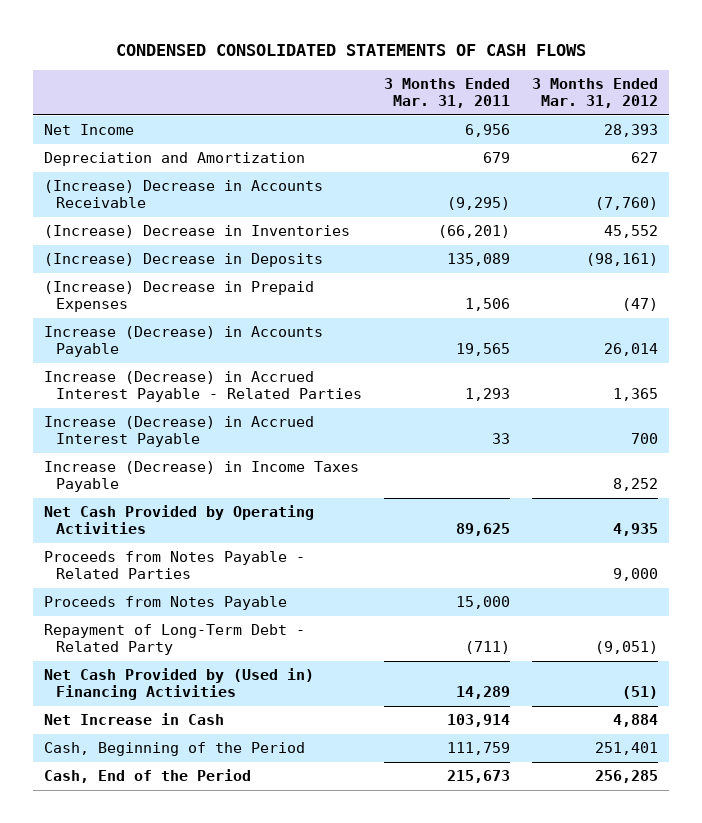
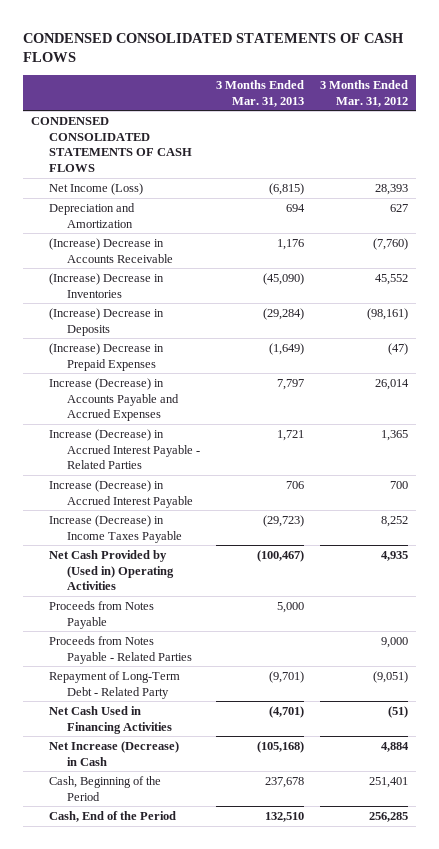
[384,78,511,108] 3 Months Ended Mar. 31, 2011 -> none
none -> [215,80,304,107] 3 Months Ended Mar. 31, 2013
none -> [30,116,192,173] CONDENSED CONSOLIDATED STATEMENTS OF CASH FLOWS
[44,124,135,136] Net Income -> [48,182,143,195] Net Income (Loss)
[44,326,324,358] Increase (Decrease) in Accounts Payable -> [48,377,179,422] Increase (Decrease) in Accounts Payable and Accrued Expenses
[44,505,315,535] Net Cash Provided by Operating Activities -> [48,549,174,591] Net Cash Provided by (Used in) Operating Activities
[44,551,306,580] Proceeds from Notes Payable - Related Parties -> [48,635,192,664] Proceeds from Notes Payable - Related Parties
[44,668,315,701] Net Cash Provided by (Used in) Financing Activities -> [48,705,172,734] Net Cash Used in Financing Activities
[44,713,225,726] Net Increase in Cash -> [48,740,179,766] Net Increase (Decrease) in Cash

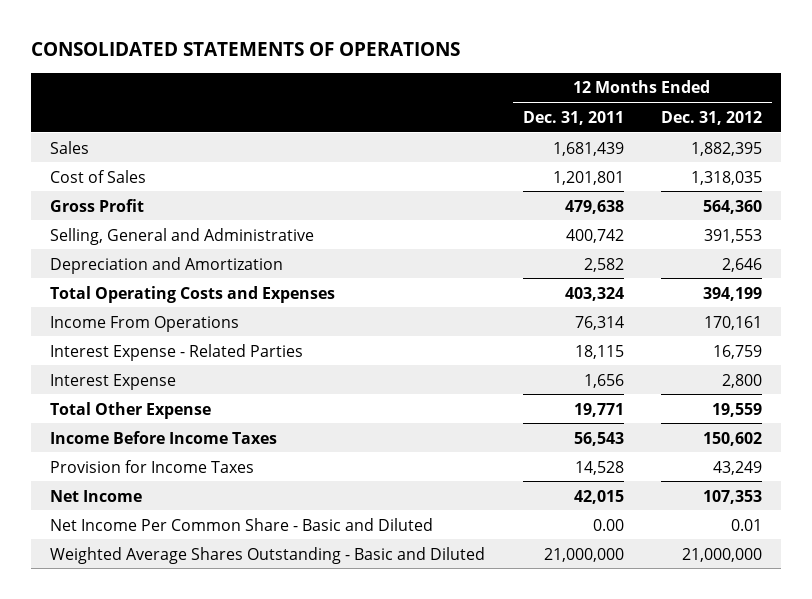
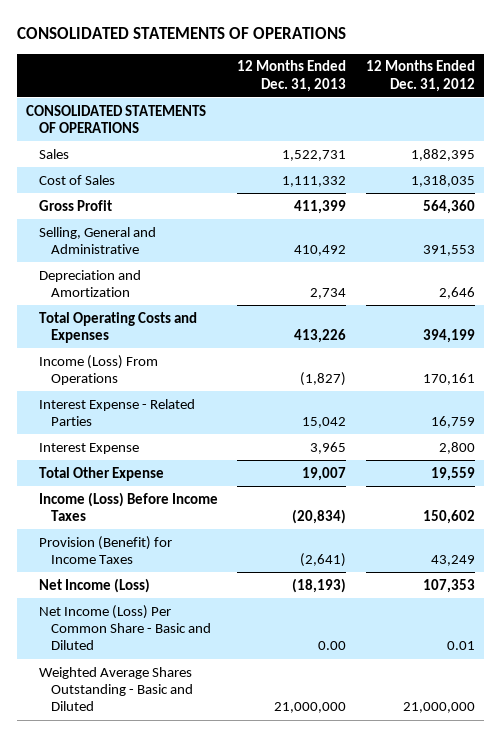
[522,110,624,125] Dec. 31, 2011 -> none
none -> [237,60,347,92] 12 Months Ended Dec. 31, 2013
none -> [26,104,207,133] CONSOLIDATED STATEMENTS OF OPERATIONS
[50,315,240,332] Income From Operations -> [38,354,158,385] Income (Loss) From Operations
[50,430,278,444] Income Before Income Taxes -> [38,491,218,521] Income (Loss) Before Income Taxes
[50,459,255,473] Provision for Income Taxes -> [38,535,172,564] Provision (Benefit) for Income Taxes
[50,489,143,502] Net Income -> [38,577,150,593] Net Income (Loss)
[50,517,434,531] Net Income Per Common Share - Basic and Diluted -> [38,604,211,651] Net Income (Loss) Per Common Share - Basic and Diluted

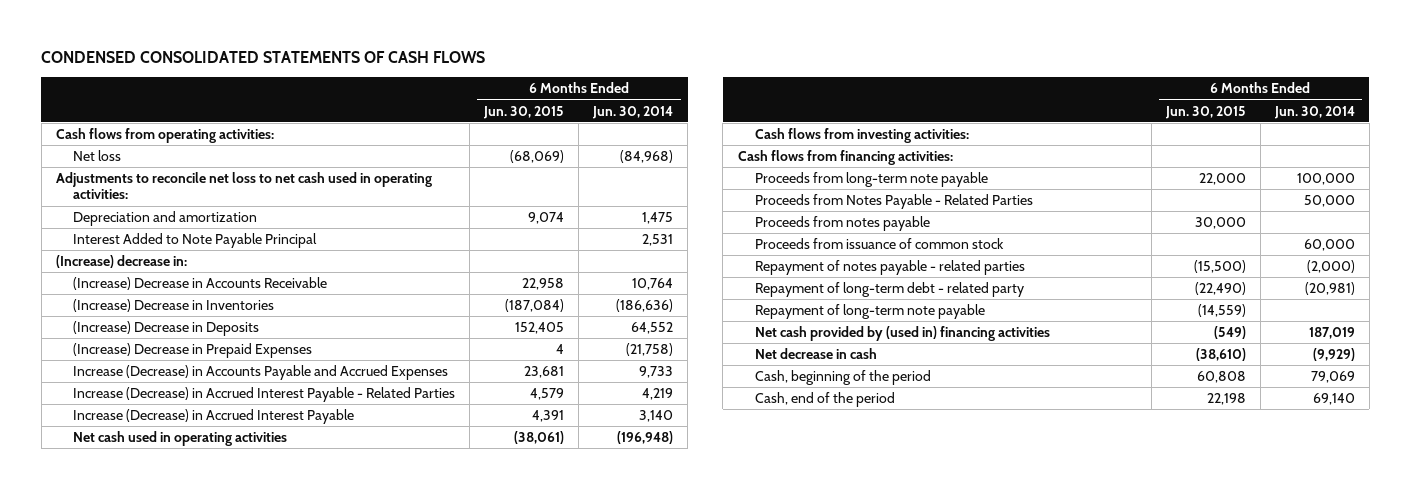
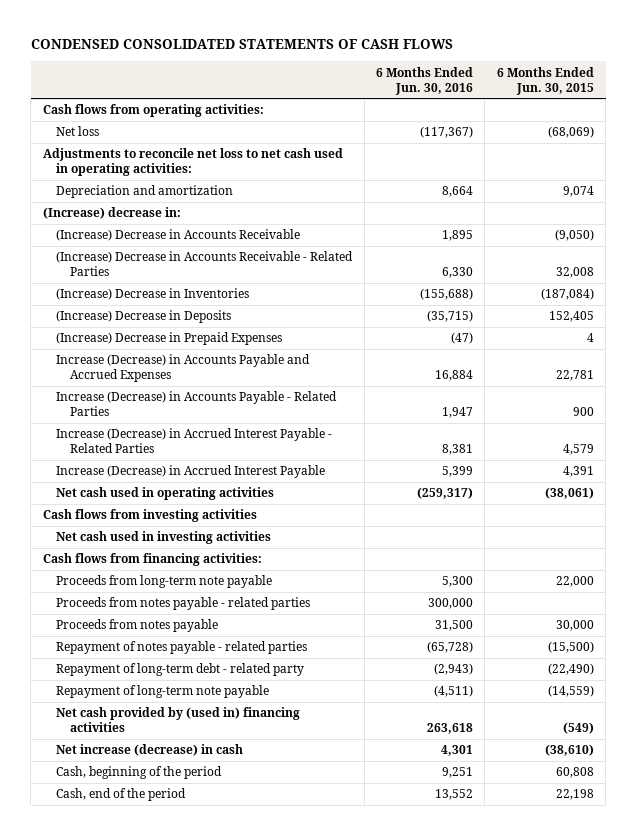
[592,105,674,119] Jun. 30, 2014 -> none
none -> [375,66,473,95] 6 Months Ended Jun. 30, 2016
[73,233,318,249] Interest Added to Note Payable Principal -> none
[522,278,565,291] 22,958 -> [554,229,594,242] (9,050)
none -> [56,251,354,277] (Increase) Decrease in Accounts Receivable - Related Parties
[524,366,565,379] 23,681 -> [555,370,594,382] 22,781
none -> [56,391,338,417] Increase (Decrease) in Accounts Payable - Related Parties
none -> [42,509,257,523] Cash flows from investing activities
[754,128,969,144] Cash flows from investing activities: -> [56,531,272,545] Net cash used in investing activities
[754,194,1033,210] Proceeds from Notes Payable - Related Parties -> [56,597,311,611] Proceeds from notes payable - related parties
[754,238,1004,250] Proceeds from issuance of common stock -> none
[754,348,877,360] Net decrease in cash -> [56,744,244,757] Net increase (decrease) in cash

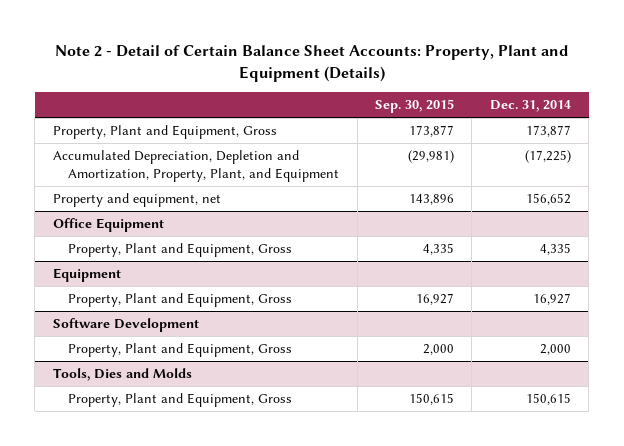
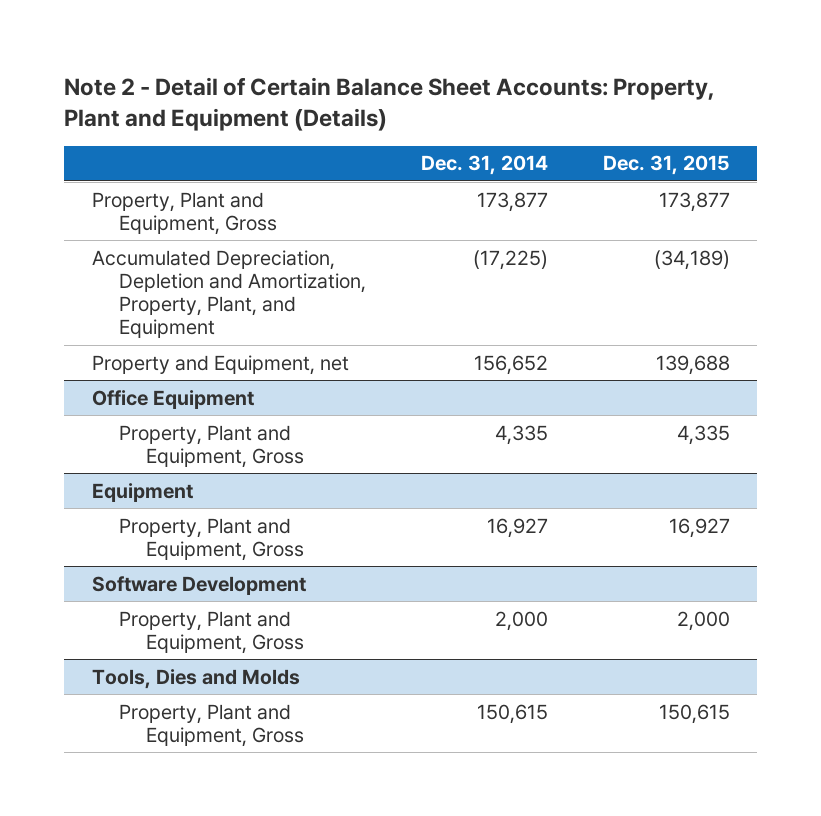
[375,99,455,114] Sep. 30, 2015 -> none
none -> [602,155,730,176] Dec. 31, 2015
[52,193,221,208] Property and equipment, net -> [91,354,349,375] Property and Equipment, net

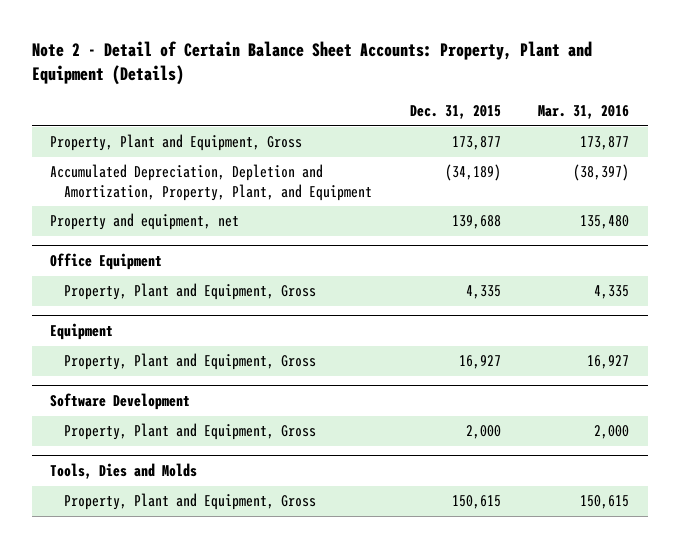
[420,155,548,176] Dec. 31, 2014 -> none
none -> [538,105,630,120] Mar. 31, 2016
[91,354,349,375] Property and Equipment, net -> [50,213,240,231] Property and equipment, net

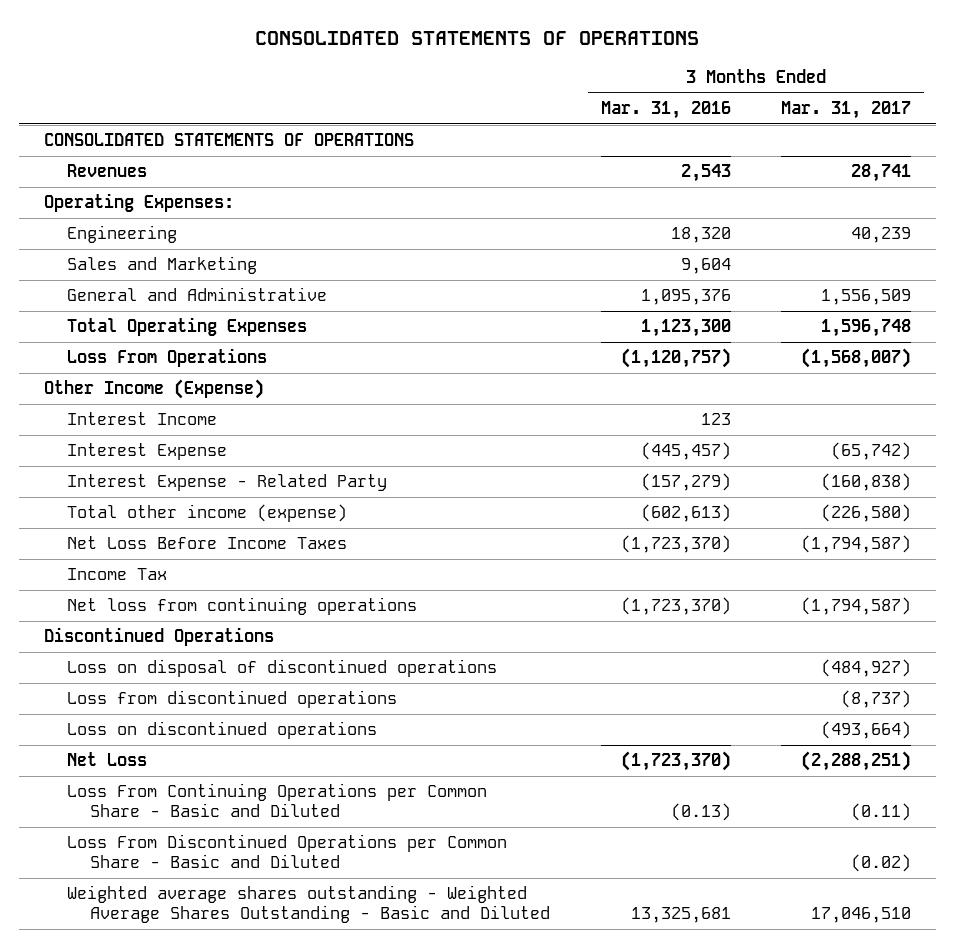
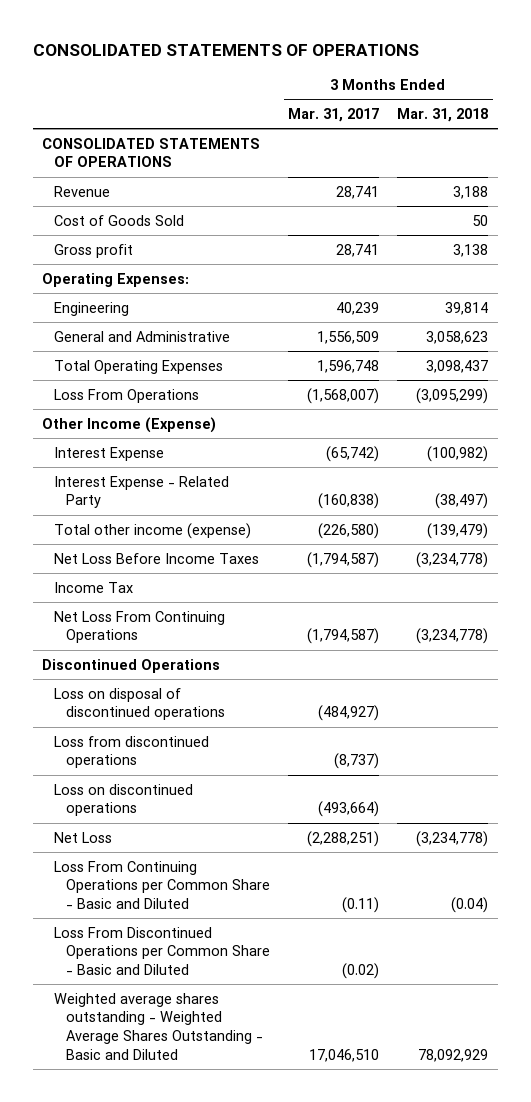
[600,101,731,120] Mar. 31, 2016 -> none
none -> [397,108,489,123] Mar. 31, 2018
[67,164,148,178] Revenues -> [54,185,111,197] Revenue
none -> [54,214,185,226] Cost of Goods Sold
none -> [54,243,134,258] Gross profit
[67,256,258,275] Sales and Marketing -> none
[67,412,218,426] Interest Income -> none
[67,597,418,616] Net loss from continuing operations -> [54,610,226,644] Net Loss From Continuing Operations

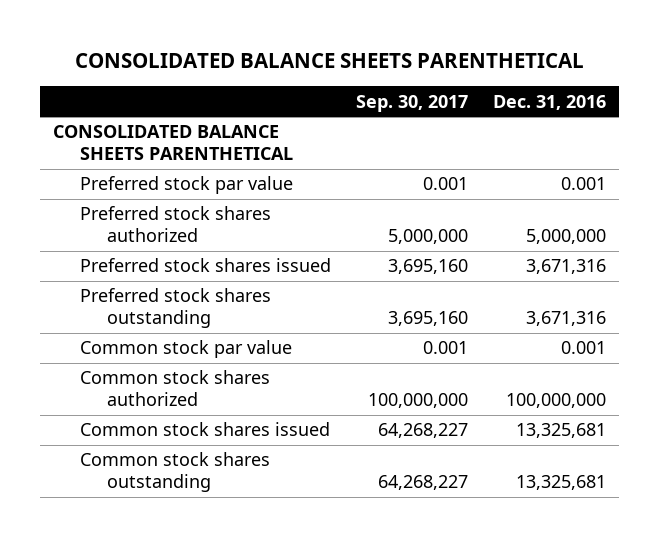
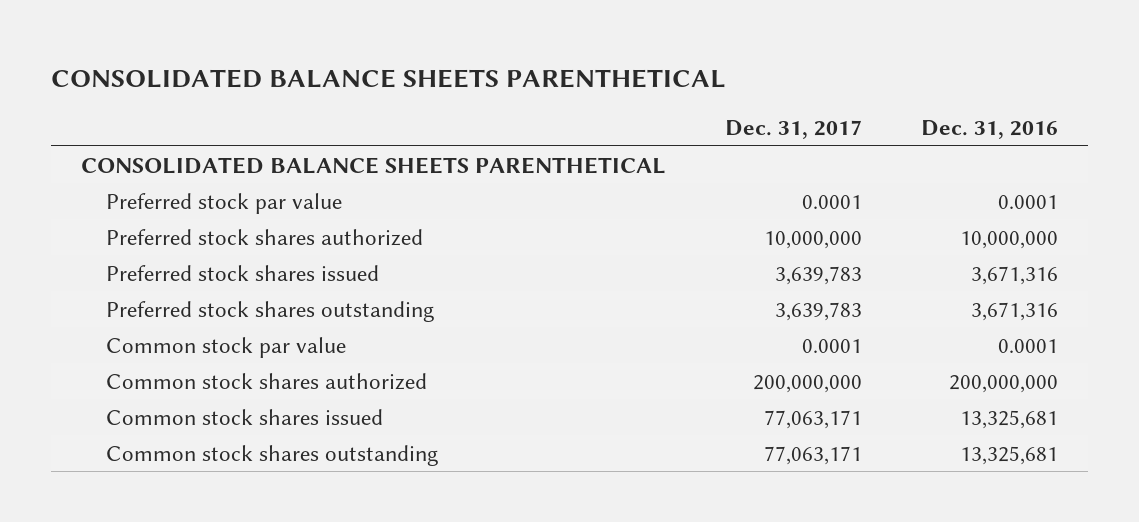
[356,94,469,112] Sep. 30, 2017 -> none
none -> [725,120,863,140] Dec. 31, 2017
[561,177,607,191] 0.001 -> [998,194,1059,209] 0.0001
[526,229,607,245] 5,000,000 -> [960,230,1059,249] 10,000,000
[561,341,607,355] 0.001 -> [998,338,1059,353] 0.0001
[506,393,607,409] 100,000,000 -> [949,374,1059,393] 200,000,000

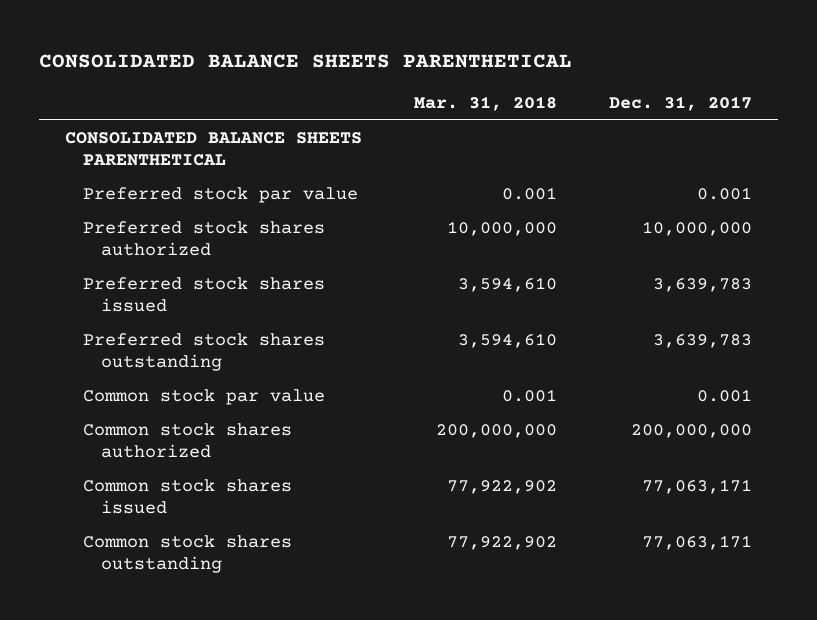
[921,120,1059,140] Dec. 31, 2016 -> none
none -> [414,96,558,112] Mar. 31, 2018
[802,194,863,209] 0.0001 -> [697,187,753,201] 0.001
[802,338,863,353] 0.0001 -> [697,389,753,403] 0.001

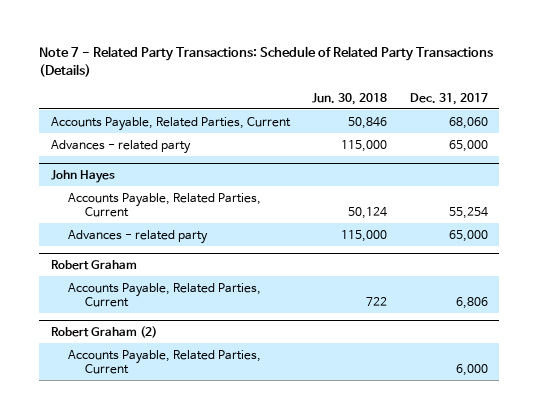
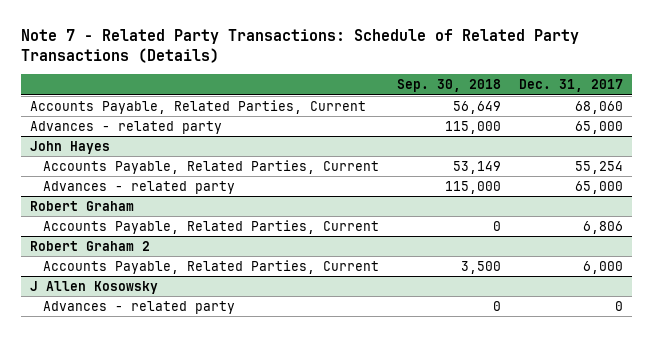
[312,92,388,105] Jun. 30, 2018 -> none
none -> [396,79,501,93] Sep. 30, 2018
[50,325,157,338] Robert Graham (2) -> [30,240,151,251] Robert Graham 2
none -> [30,280,159,294] J Allen Kosowsky
none -> [43,300,236,314] Advances - related party

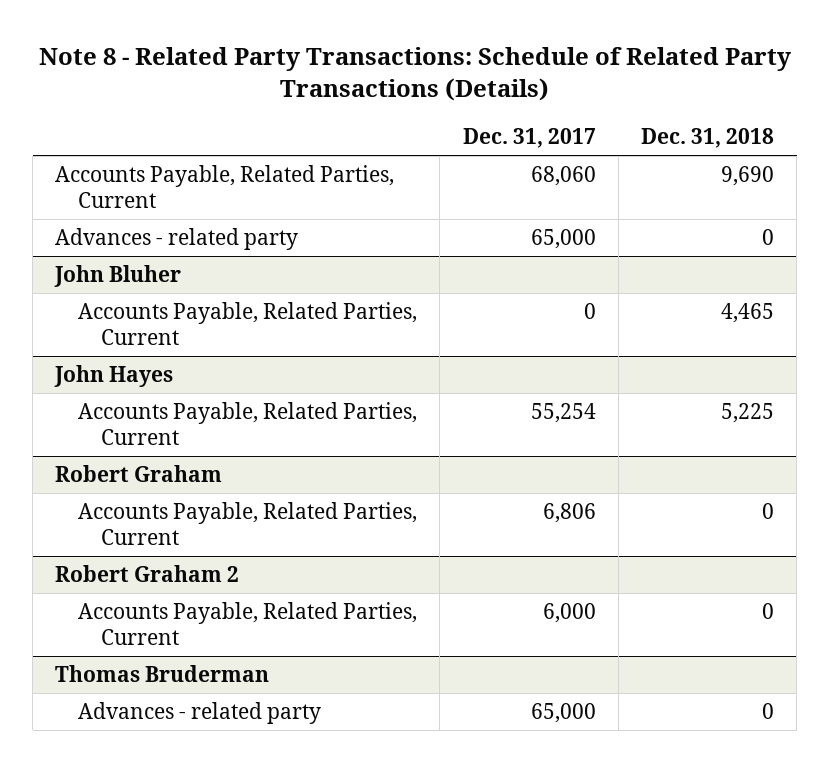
[21,29,580,64] Note 7 - Related Party Transactions: Schedule of Related Party Transactions (Details) -> [38,46,791,102] Note 8 - Related Party Transactions: Schedule of Related Party Transactions (Details)
[396,79,501,93] Sep. 30, 2018 -> none
none -> [641,128,775,149] Dec. 31, 2018
none -> [54,265,182,288] John Bluher
none -> [78,302,418,345] Accounts Payable, Related Parties, Current
[43,180,236,194] Advances - related party -> none
[30,280,159,294] J Allen Kosowsky -> none
none -> [55,665,270,683] Thomas Bruderman
[614,300,623,311] 0 -> [530,703,596,724] 65,000

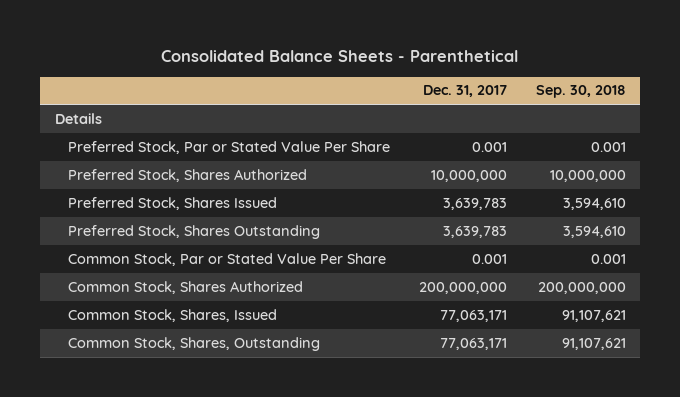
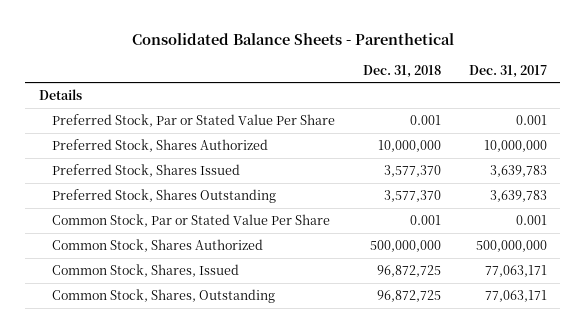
[535,85,626,99] Sep. 30, 2018 -> none
none -> [363,64,442,78] Dec. 31, 2018
[418,281,507,294] 200,000,000 -> [475,240,547,253] 500,000,000

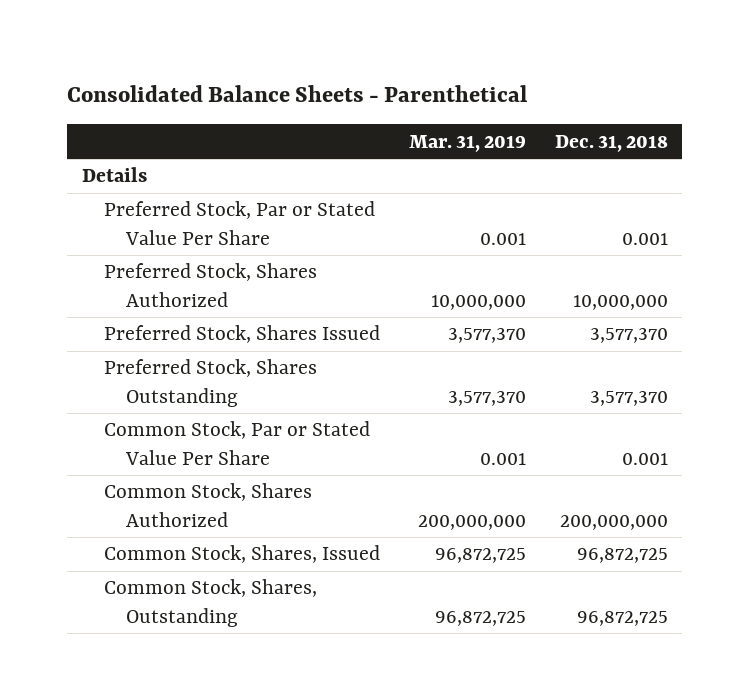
[468,64,547,78] Dec. 31, 2017 -> none
none -> [408,134,526,152] Mar. 31, 2019
[370,240,442,253] 500,000,000 -> [559,514,668,530] 200,000,000

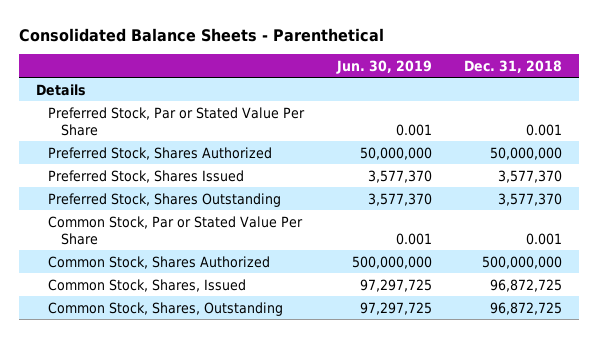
[408,134,526,152] Mar. 31, 2019 -> none
none -> [335,59,432,74] Jun. 30, 2019
[572,294,668,310] 10,000,000 -> [490,146,563,160] 50,000,000
[559,514,668,530] 200,000,000 -> [482,255,563,269] 500,000,000

